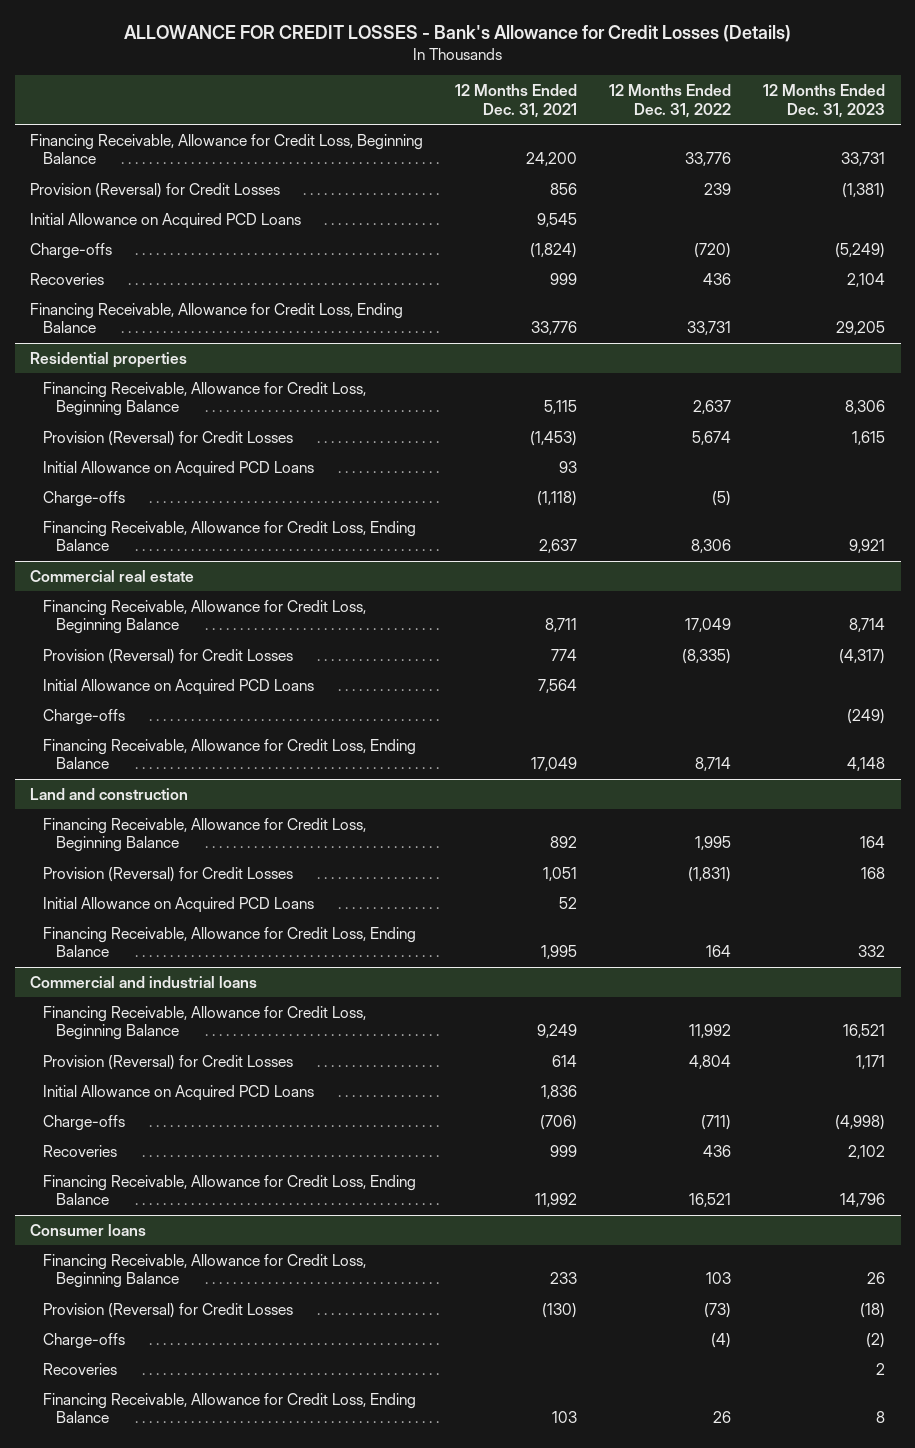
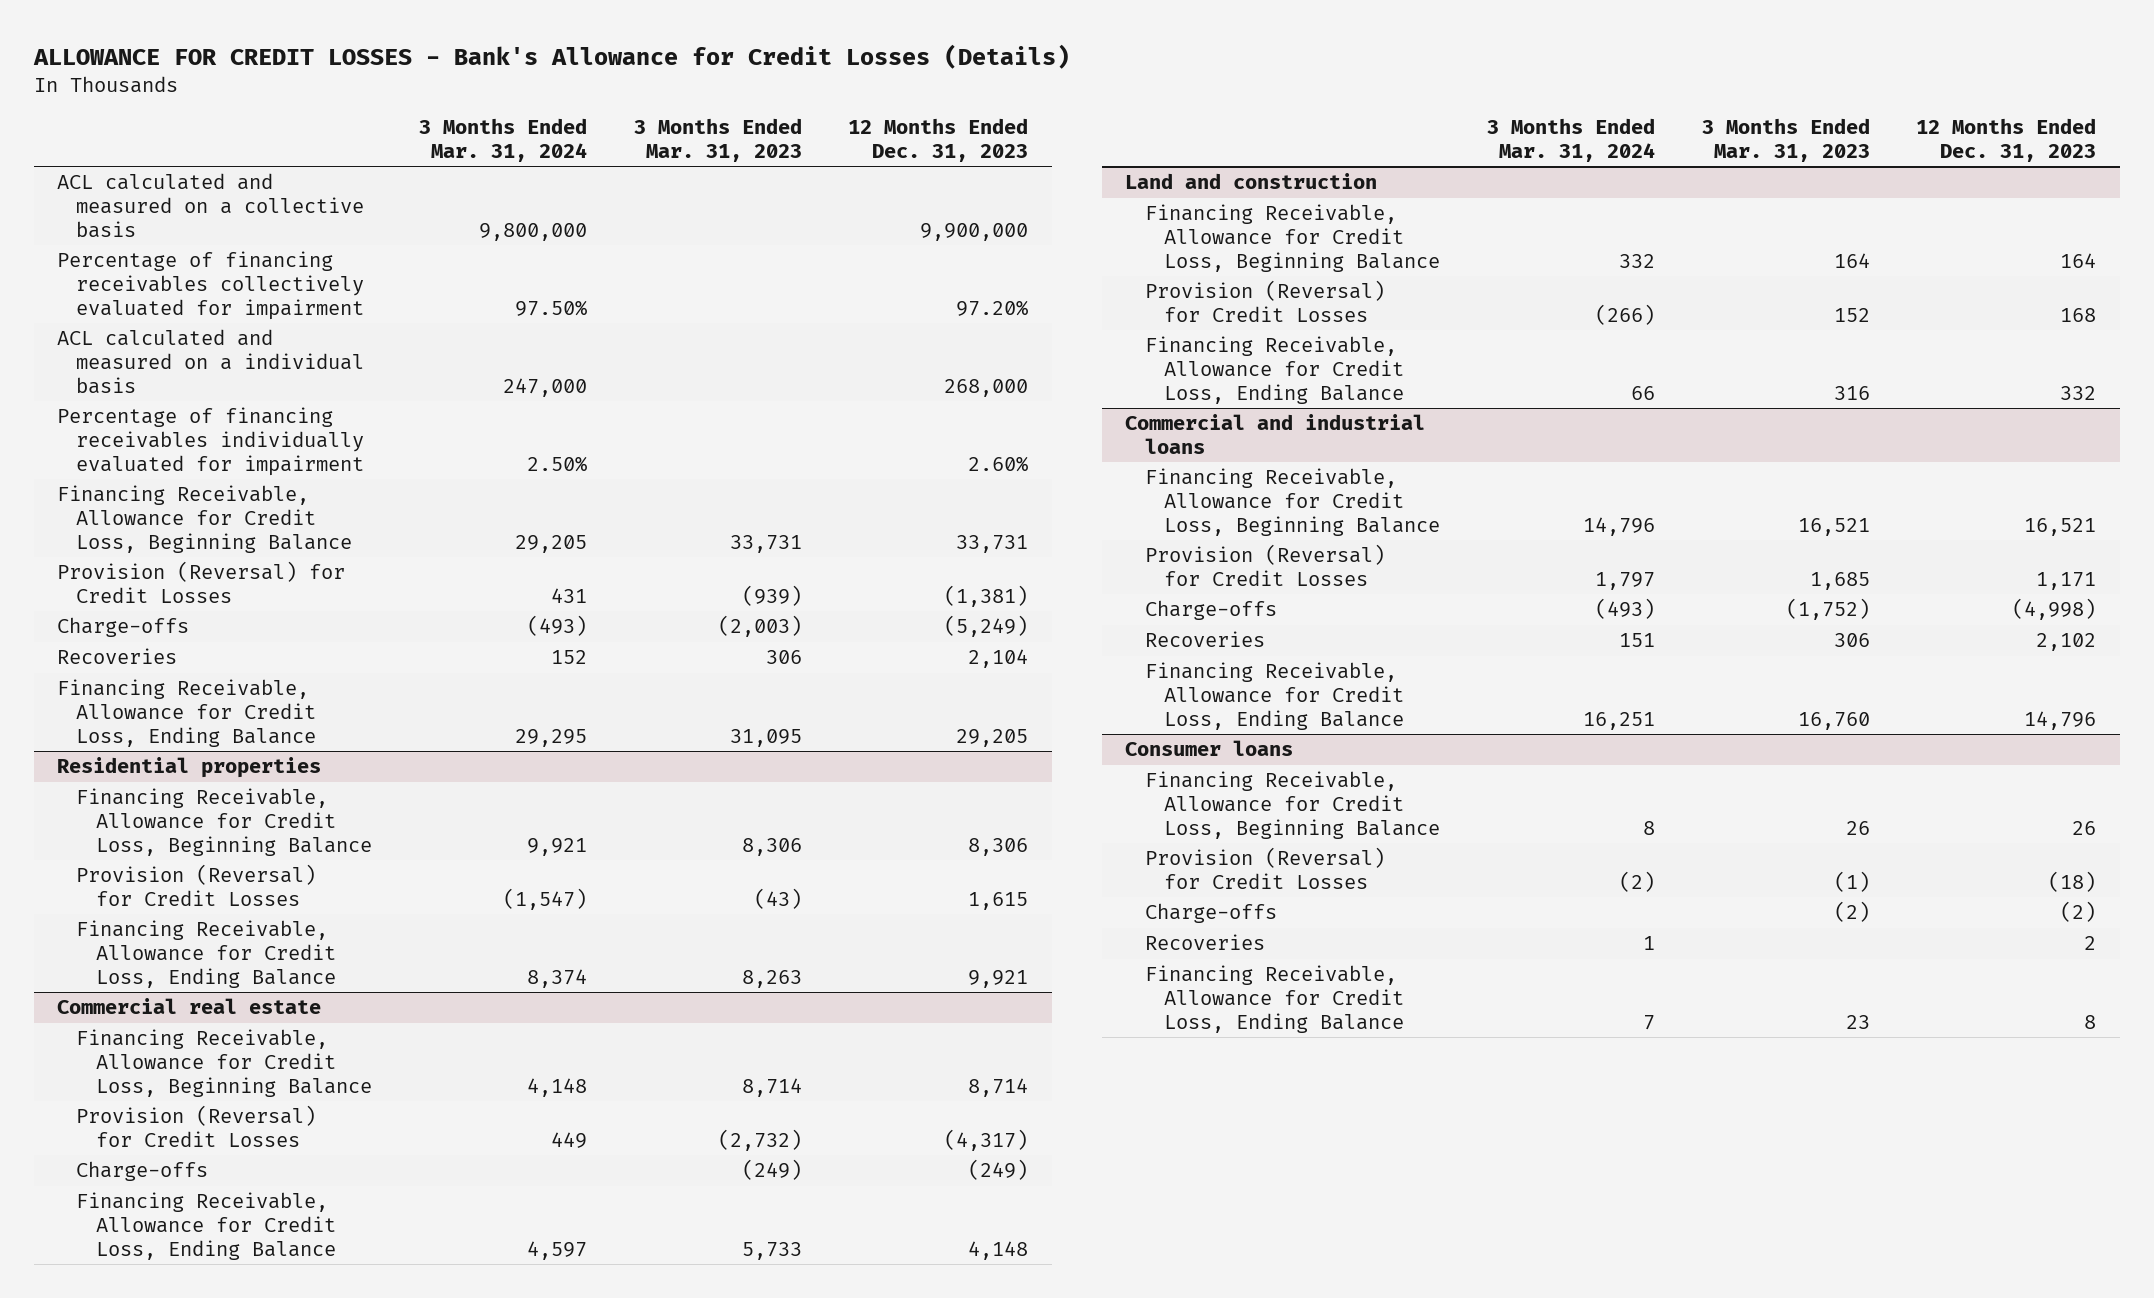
[455,84,578,118] 12 Months Ended Dec. 31, 2021 -> none
[609,84,732,118] 12 Months Ended Dec. 31, 2022 -> none
none -> [418,118,587,162] 3 Months Ended Mar. 31, 2024
none -> [633,118,802,162] 3 Months Ended Mar. 31, 2023
none -> [57,173,365,238] ACL calculated and measured on a collective basis
none -> [57,251,365,320] Percentage of financing receivables collectively evaluated for impairment
none -> [57,329,365,394] ACL calculated and measured on a individual basis
none -> [57,407,365,476] Percentage of financing receivables individually evaluated for impairment
[30,212,302,229] Initial Allowance on Acquired PCD Loans -> none
[43,460,315,477] Initial Allowance on Acquired PCD Loans -> none
[43,490,126,507] Charge-offs -> none
[43,678,315,695] Initial Allowance on Acquired PCD Loans -> none
[43,896,315,913] Initial Allowance on Acquired PCD Loans -> none
[43,1084,315,1101] Initial Allowance on Acquired PCD Loans -> none

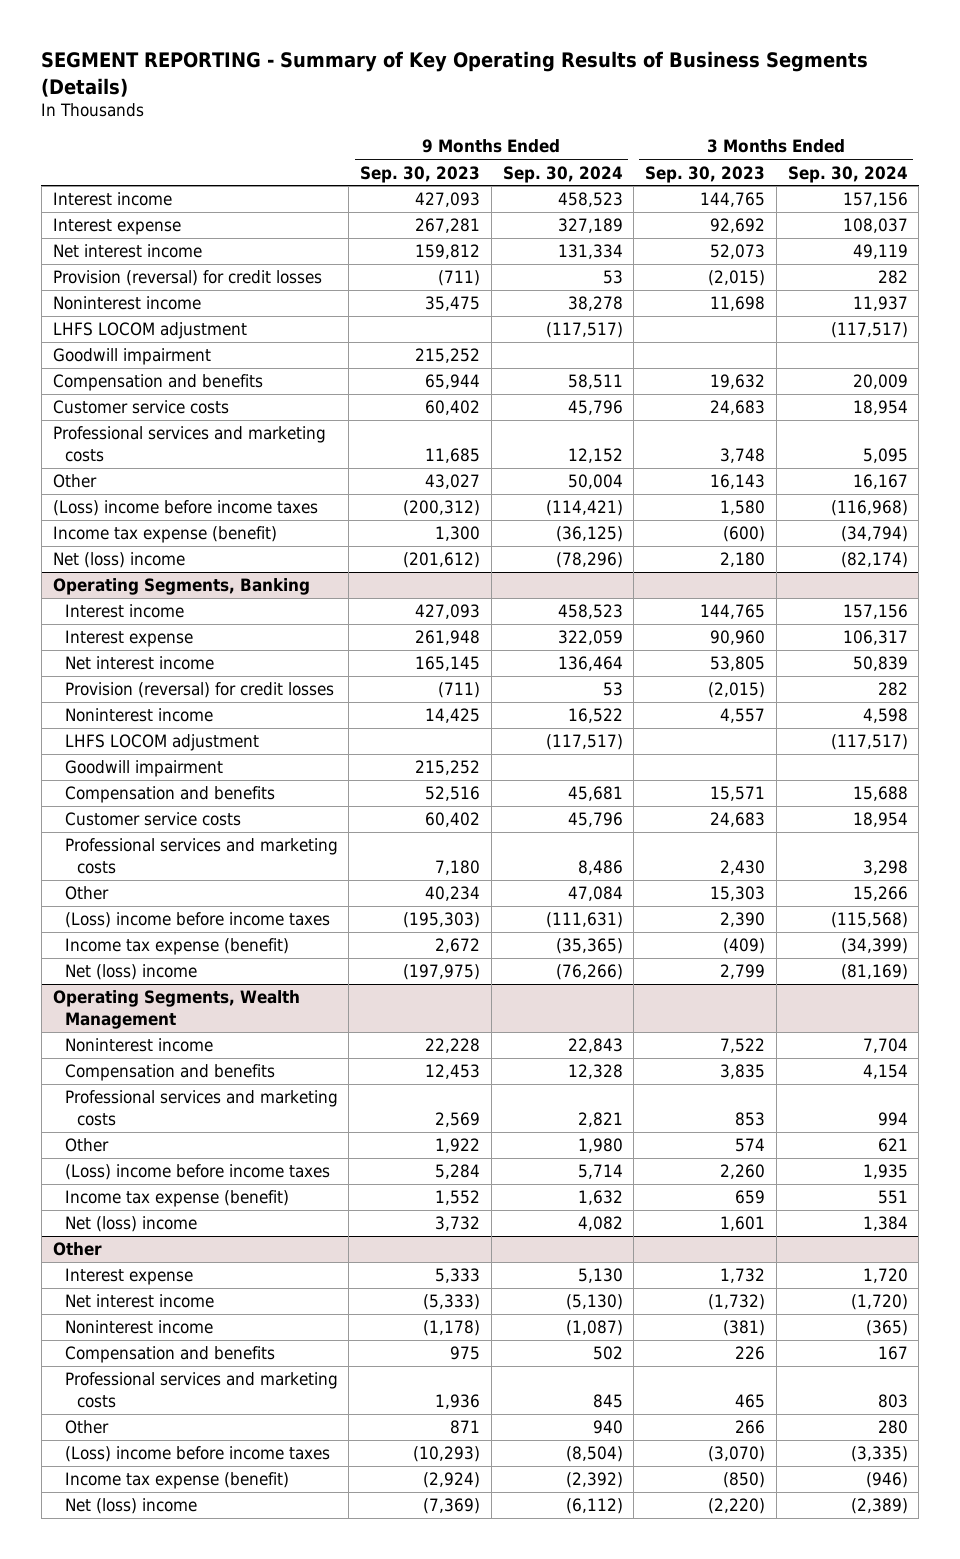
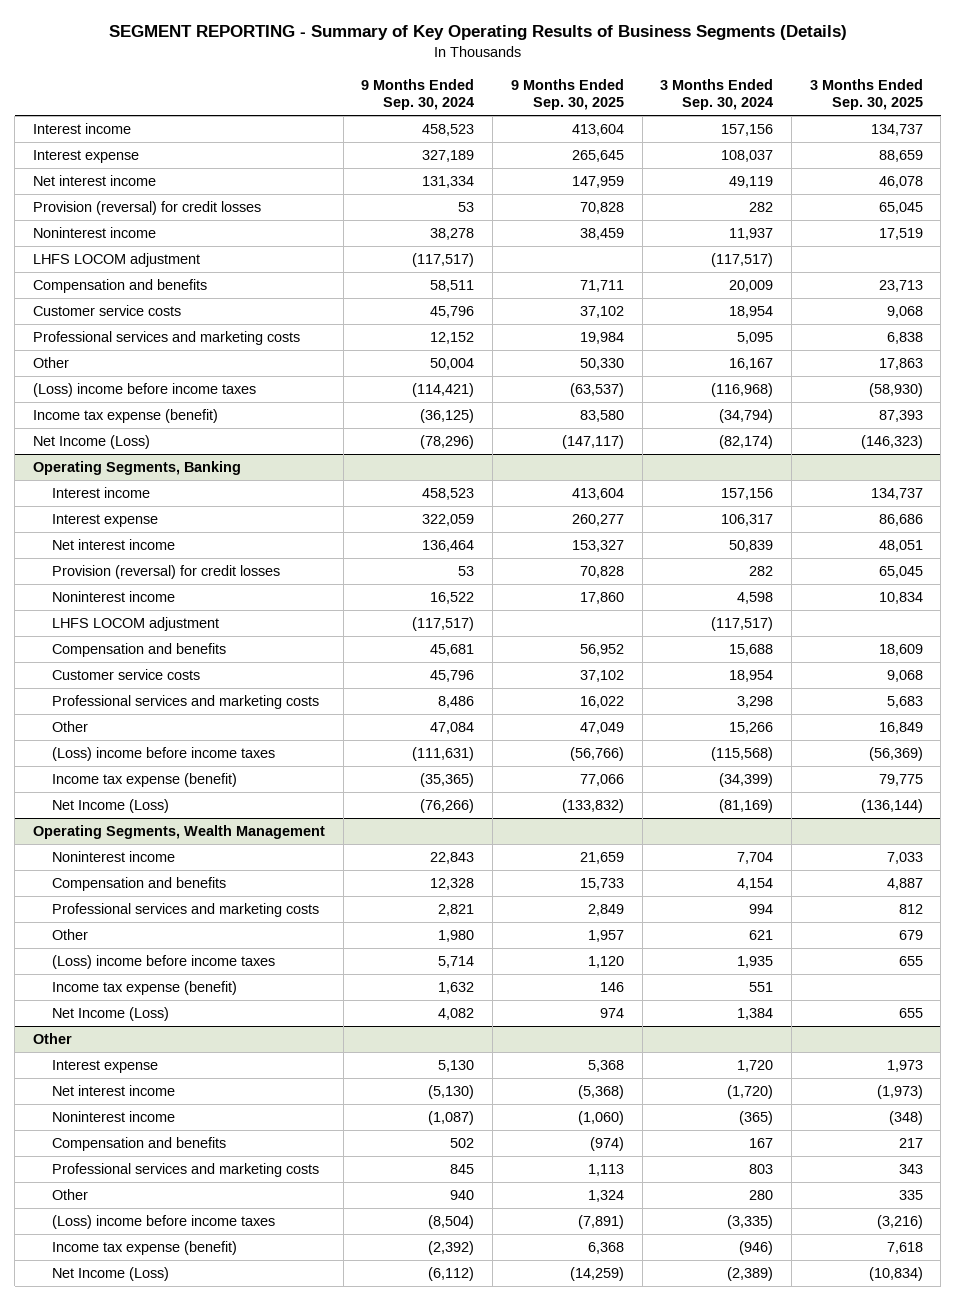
[360,165,481,183] Sep. 30, 2023 -> none
[645,165,766,183] Sep. 30, 2023 -> none
none -> [510,78,624,111] 9 Months Ended Sep. 30, 2025
none -> [809,78,923,111] 3 Months Ended Sep. 30, 2025
[52,348,211,366] Goodwill impairment -> none
[52,552,185,569] Net (loss) income -> [33,435,151,450] Net Income (Loss)
[64,760,223,778] Goodwill impairment -> none
[64,964,197,981] Net (loss) income -> [52,799,170,814] Net Income (Loss)
[64,1216,197,1233] Net (loss) income -> [52,1007,170,1022] Net Income (Loss)
[64,1498,197,1515] Net (loss) income -> [52,1267,170,1282] Net Income (Loss)

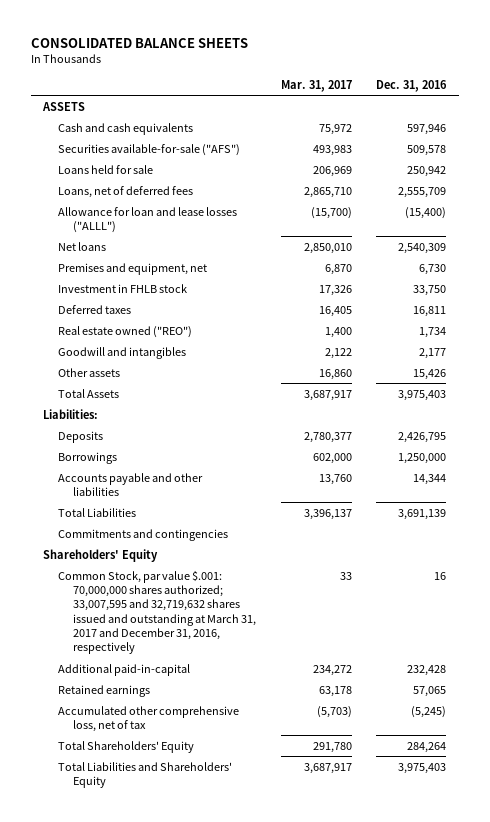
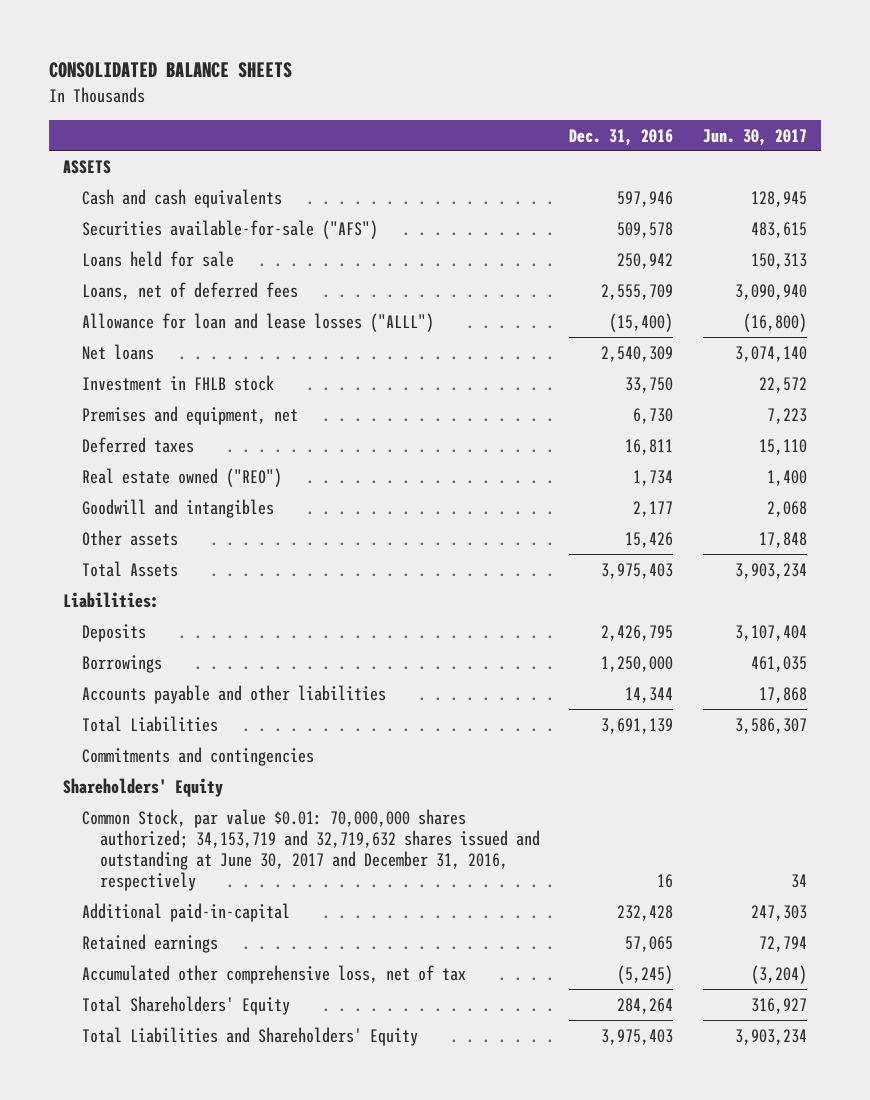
[280,79,352,92] Mar. 31, 2017 -> none
none -> [702,128,807,146] Jun. 30, 2017
[57,262,207,275] Premises and equipment, net -> [81,405,298,425] Premises and equipment, net
[57,569,256,655] Common Stock, par value $.001: 70,000,000 shares authorized; 33,007,595 and 32,719,632 shares issued and outstanding at March 31, 2017 and December 31, 2016, respectively -> [81,808,540,892] Common Stock, par value $0.01: 70,000,000 shares authorized; 34,153,719 and 32,719,632 shares issued and outstanding at June 30, 2017 and December 31, 2016, respectively

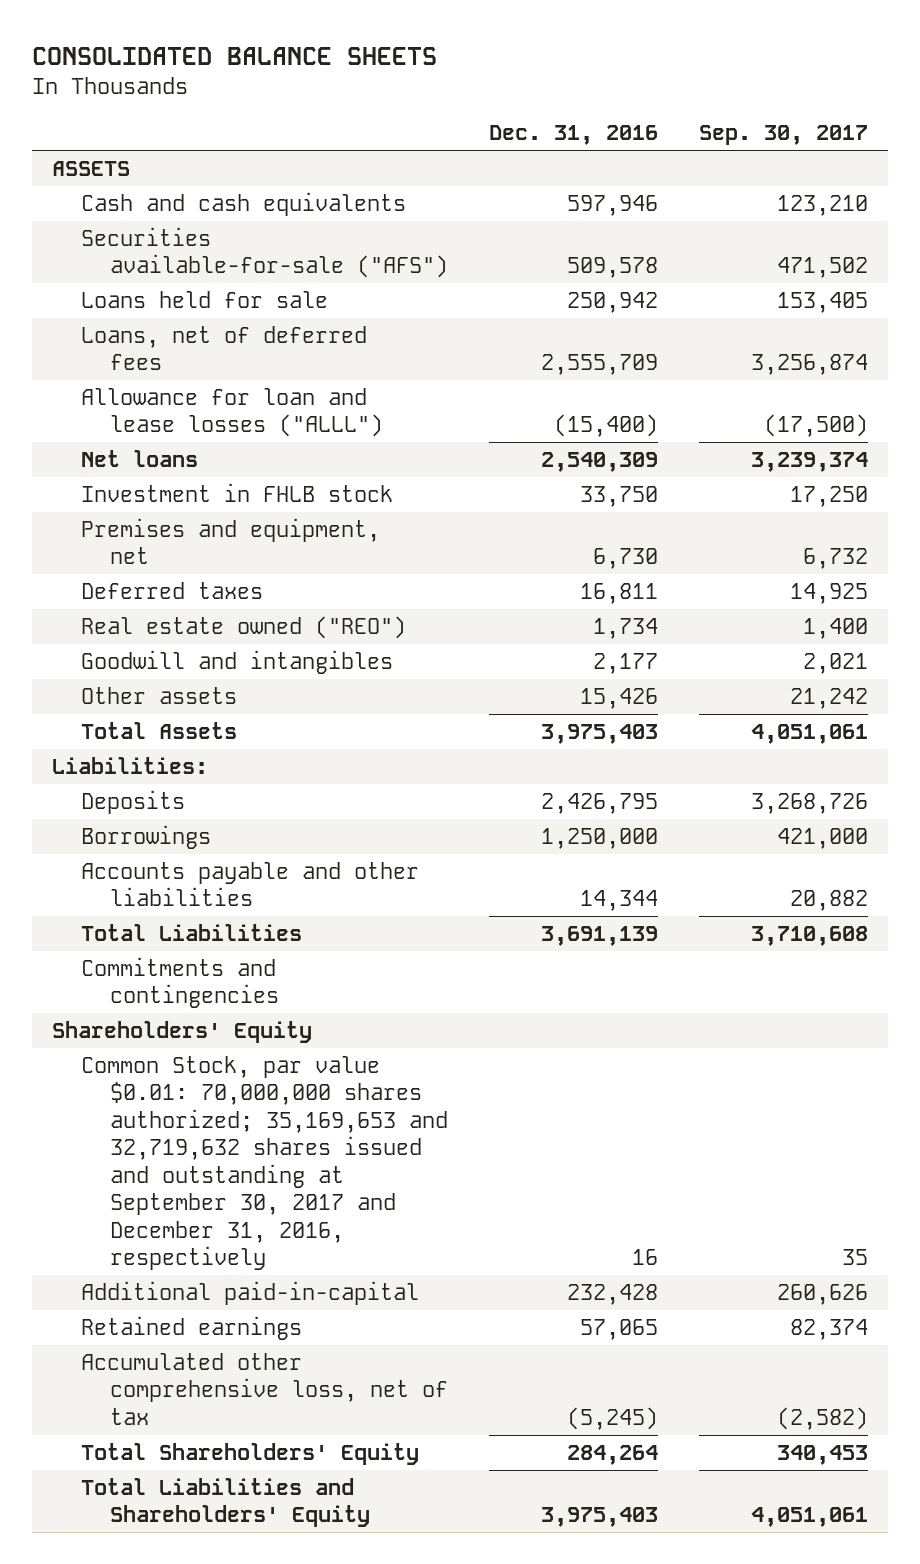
[702,128,807,146] Jun. 30, 2017 -> none
none -> [698,125,868,146] Sep. 30, 2017
[81,808,540,892] Common Stock, par value $0.01: 70,000,000 shares authorized; 34,153,719 and 32,719,632 shares issued and outstanding at June 30, 2017 and December 31, 2016, respectively -> [81,1055,449,1271] Common Stock, par value $0.01: 70,000,000 shares authorized; 35,169,653 and 32,719,632 shares issued and outstanding at September 30, 2017 and December 31, 2016, respectively

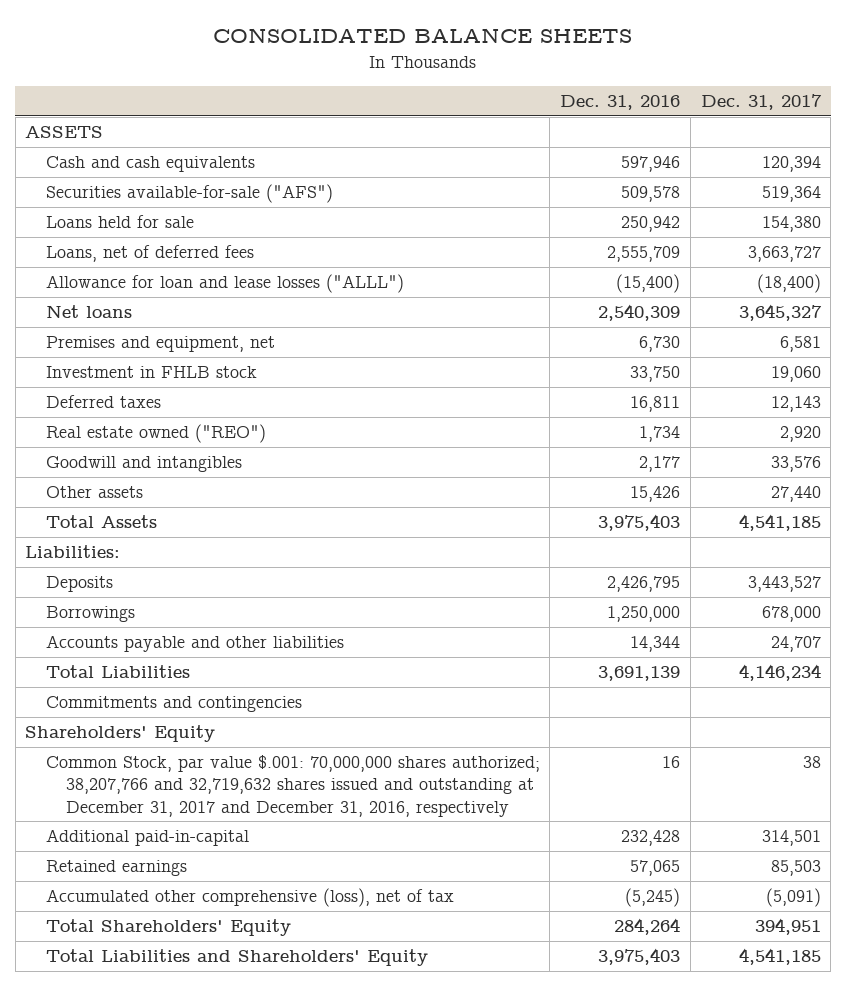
[698,125,868,146] Sep. 30, 2017 -> none
none -> [700,94,822,111] Dec. 31, 2017
[81,482,394,502] Investment in FHLB stock -> [45,366,257,379] Investment in FHLB stock
[81,1055,449,1271] Common Stock, par value $0.01: 70,000,000 shares authorized; 35,169,653 and 32,719,632 shares issued and outstanding at September 30, 2017 and December 31, 2016, respectively -> [45,755,540,817] Common Stock, par value $.001: 70,000,000 shares authorized; 38,207,766 and 32,719,632 shares issued and outstanding at December 31, 2017 and December 31, 2016, respectively
[81,1352,449,1425] Accumulated other comprehensive loss, net of tax -> [45,888,454,908] Accumulated other comprehensive (loss), net of tax

